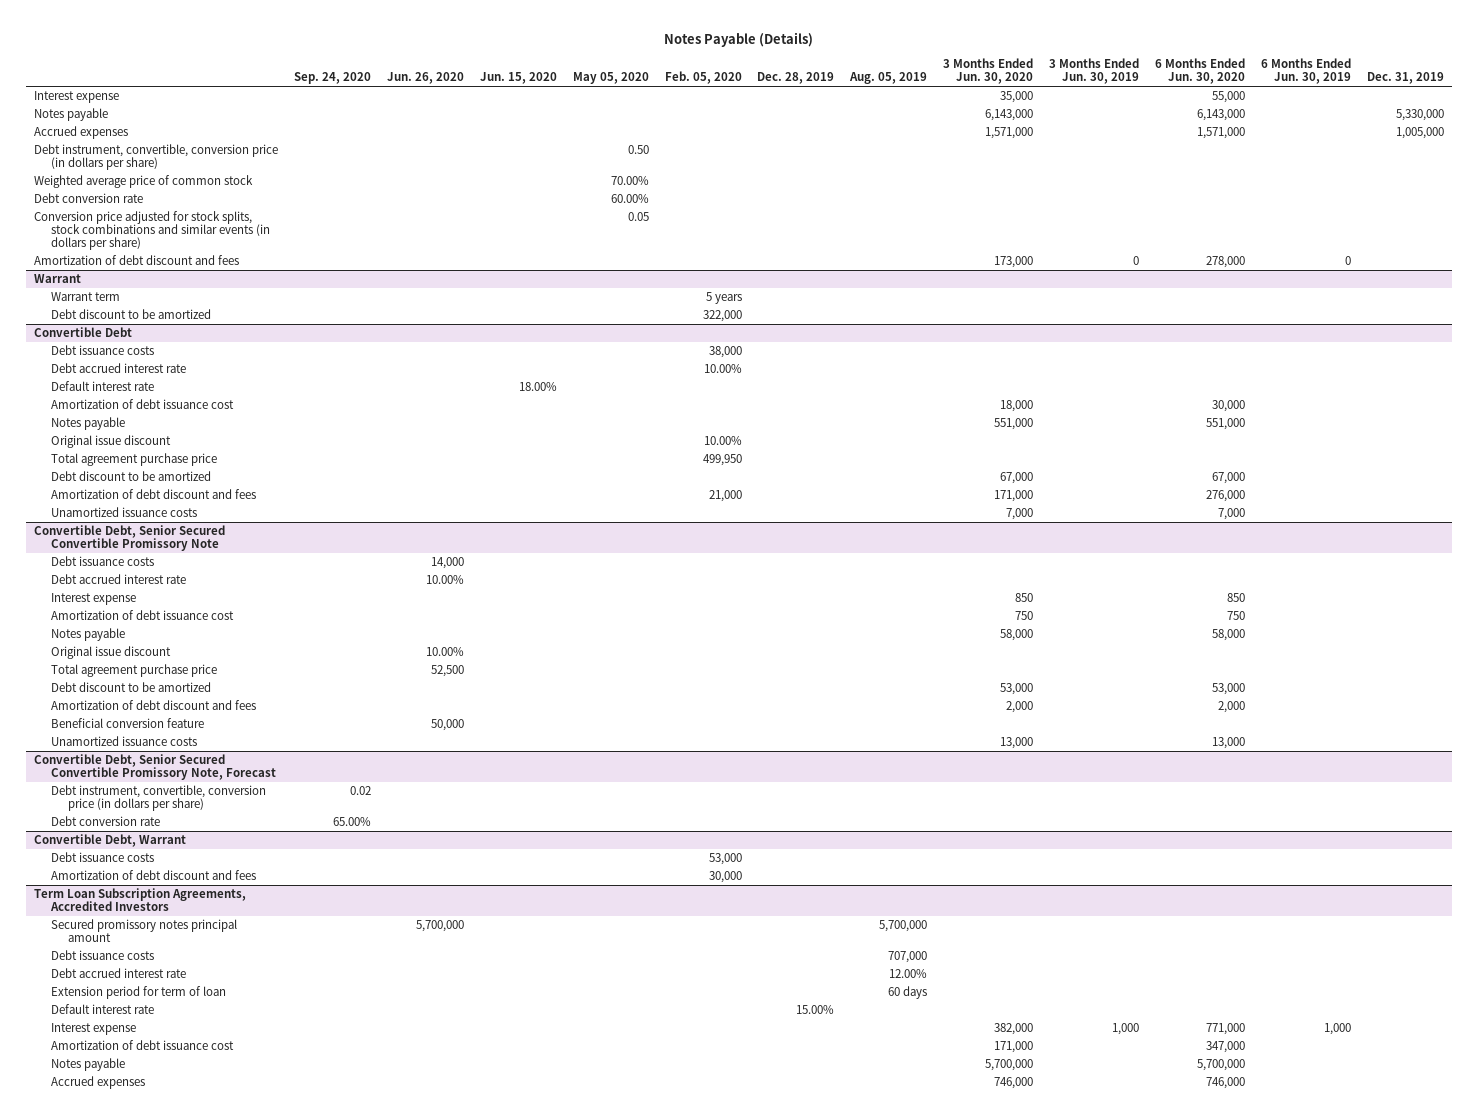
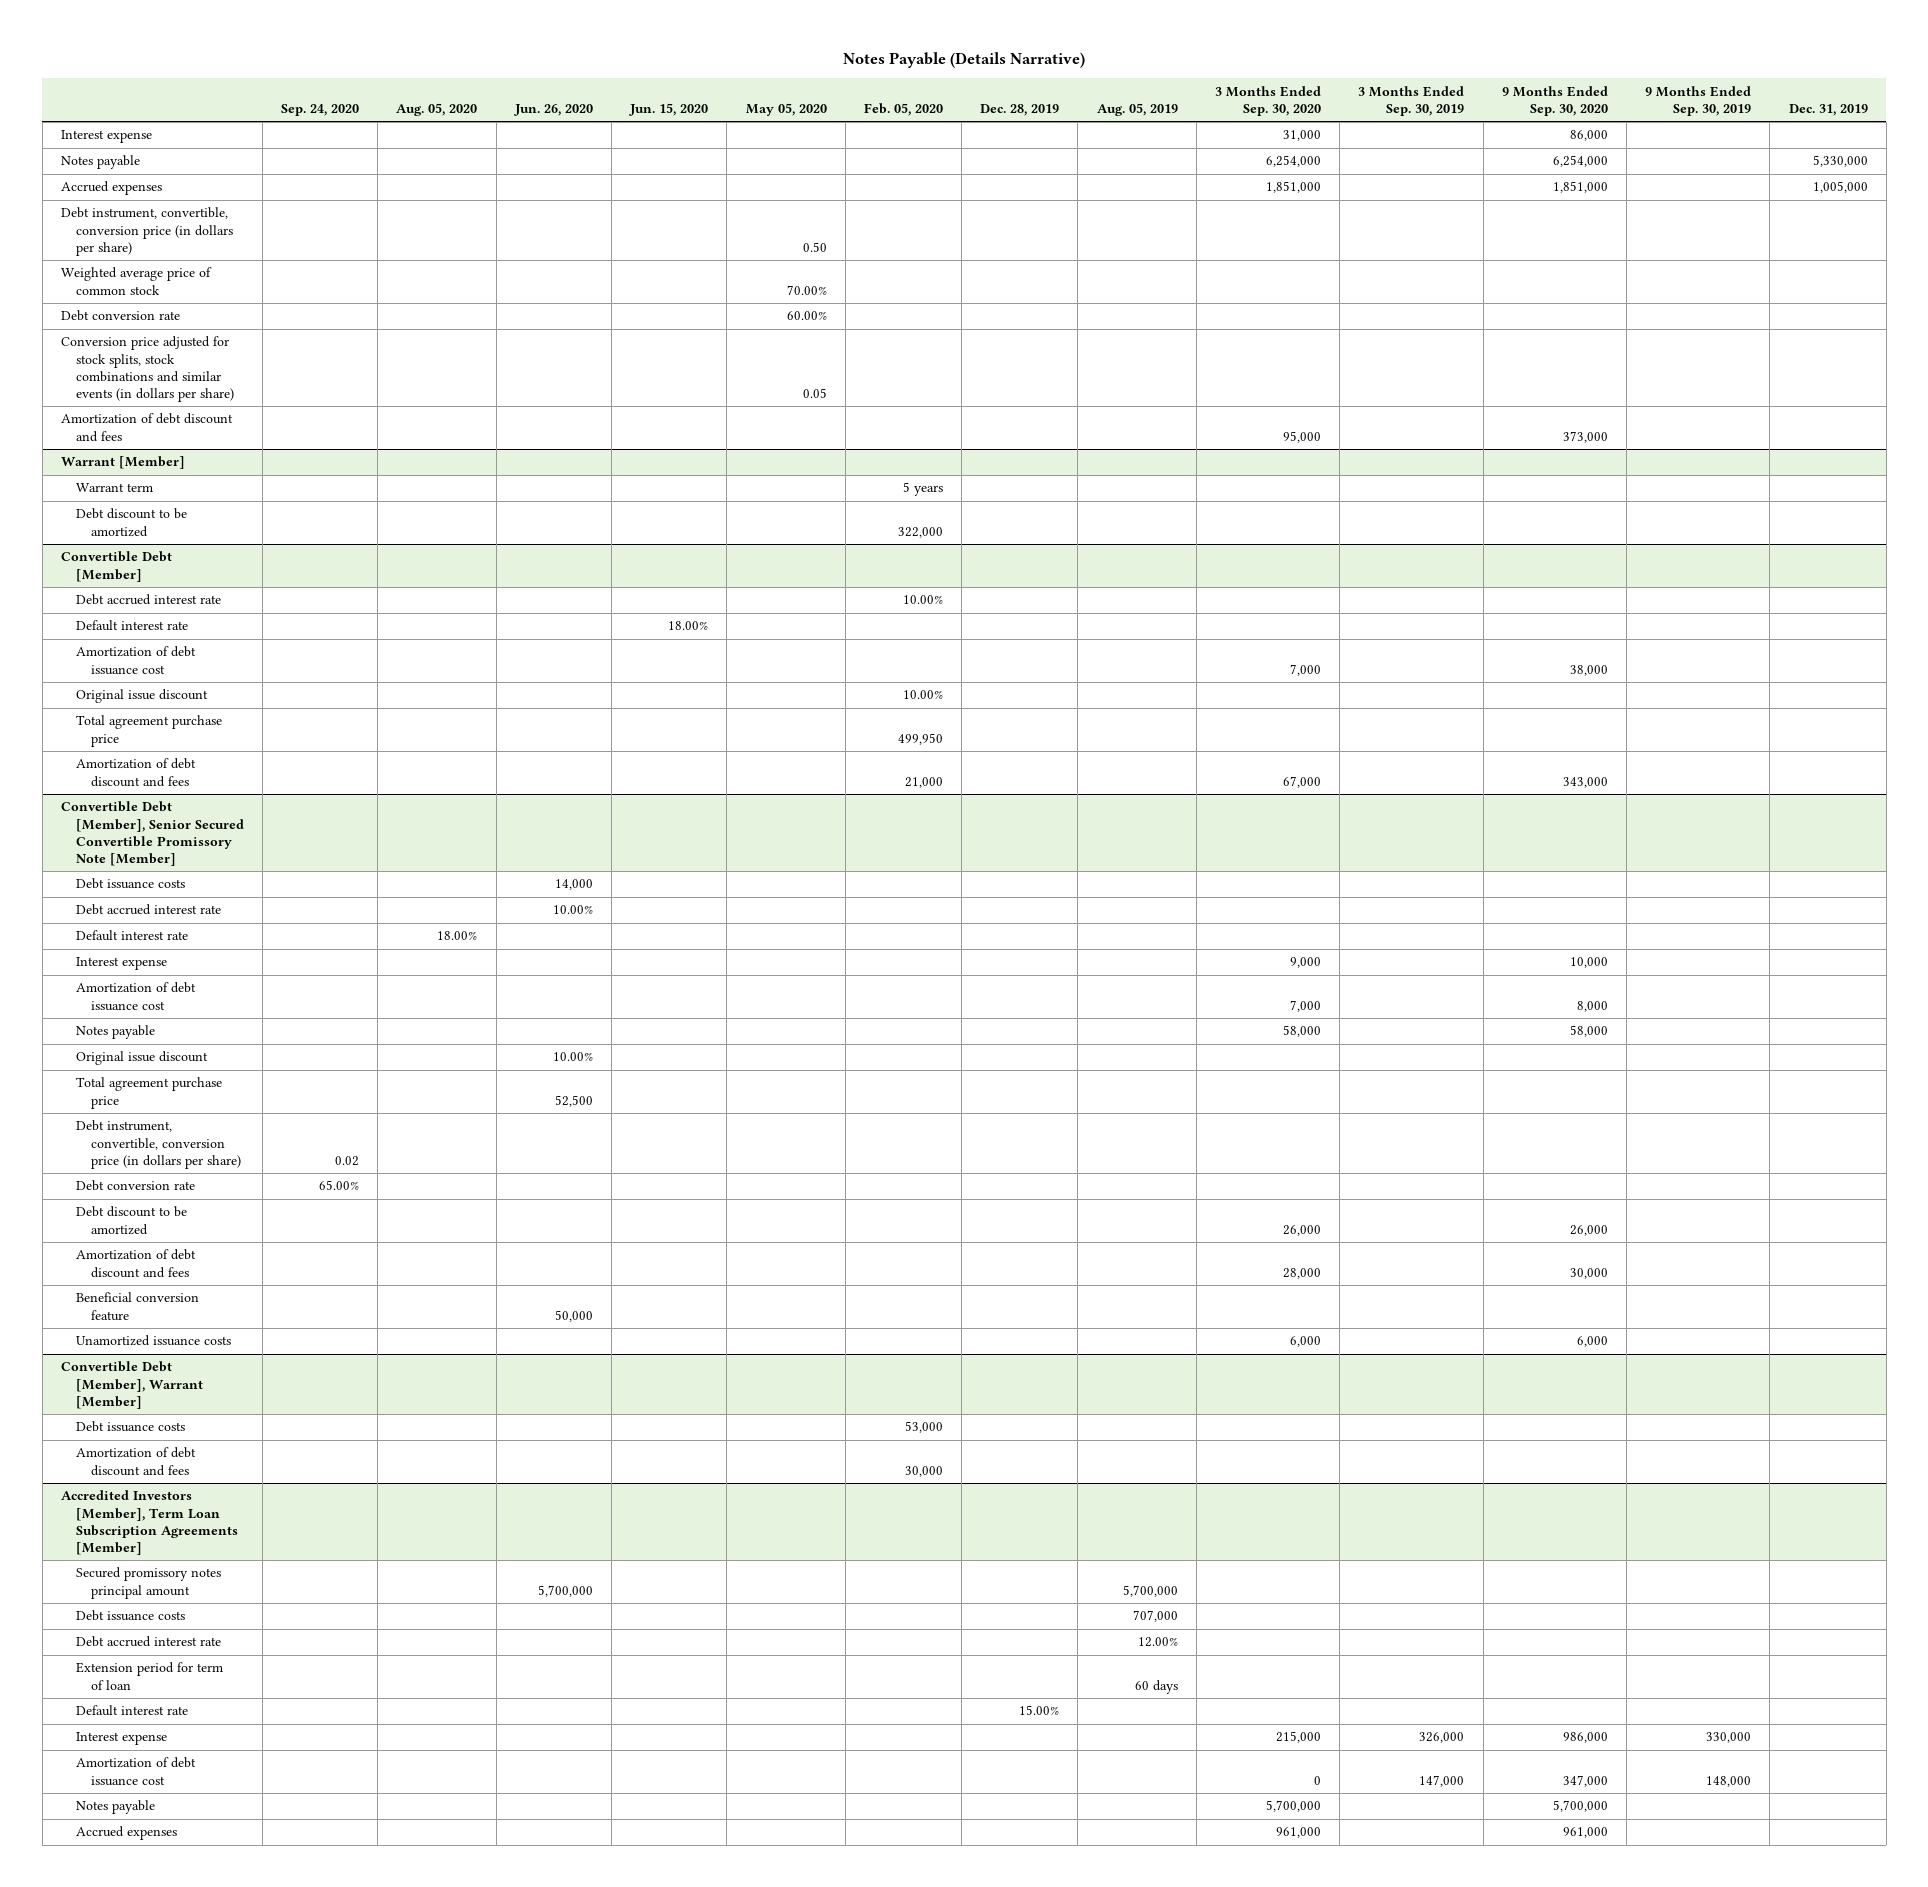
[663,31,813,47] Notes Payable (Details) -> [843,52,1086,69] Notes Payable (Details Narrative)
[943,58,1034,85] 3 Months Ended Jun. 30, 2020 -> none
[1049,58,1140,85] 3 Months Ended Jun. 30, 2019 -> none
[1155,58,1246,85] 6 Months Ended Jun. 30, 2020 -> none
[1260,58,1351,85] 6 Months Ended Jun. 30, 2019 -> none
none -> [396,102,478,116] Aug. 05, 2020
none -> [1215,85,1322,116] 3 Months Ended Sep. 30, 2020
none -> [1358,85,1465,116] 3 Months Ended Sep. 30, 2019
none -> [1501,85,1608,116] 9 Months Ended Sep. 30, 2020
none -> [1645,85,1752,116] 9 Months Ended Sep. 30, 2019
[34,274,82,284] Warrant -> [60,456,185,470] Warrant [Member]
[50,345,154,356] Debt issuance costs -> none
[34,327,133,338] Convertible Debt -> [60,551,172,582] Convertible Debt [Member]
[50,417,125,431] Notes payable -> none
[50,471,211,482] Debt discount to be amortized -> none
[50,507,197,518] Unamortized issuance costs -> none
[34,525,226,552] Convertible Debt, Senior Secured Convertible Promissory Note -> [60,801,244,866] Convertible Debt [Member], Senior Secured Convertible Promissory Note [Member]
none -> [75,930,188,942] Default interest rate
none -> [75,1120,241,1169] Debt instrument, convertible, conversion price (in dollars per share)
none -> [75,1180,195,1192] Debt conversion rate
[34,754,276,781] Convertible Debt, Senior Secured Convertible Promissory Note, Forecast -> none
[50,785,266,812] Debt instrument, convertible, conversion price (in dollars per share) -> none
[50,816,160,827] Debt conversion rate -> none
[34,834,187,848] Convertible Debt, Warrant -> [60,1361,203,1409] Convertible Debt [Member], Warrant [Member]
[34,888,247,912] Term Loan Subscription Agreements, Accredited Investors -> [60,1490,238,1555] Accredited Investors [Member], Term Loan Subscription Agreements [Member]

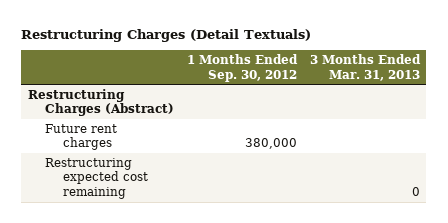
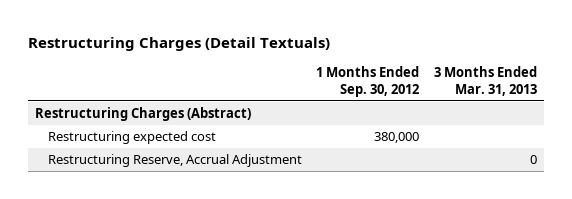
[45,124,118,151] Future rent charges -> [47,131,216,145] Restructuring expected cost
[45,158,149,199] Restructuring expected cost remaining -> [47,154,302,168] Restructuring Reserve, Accrual Adjustment

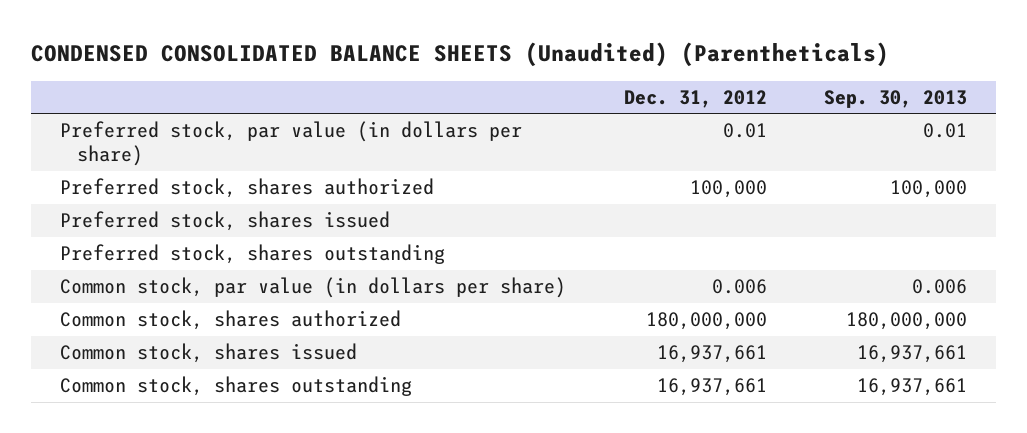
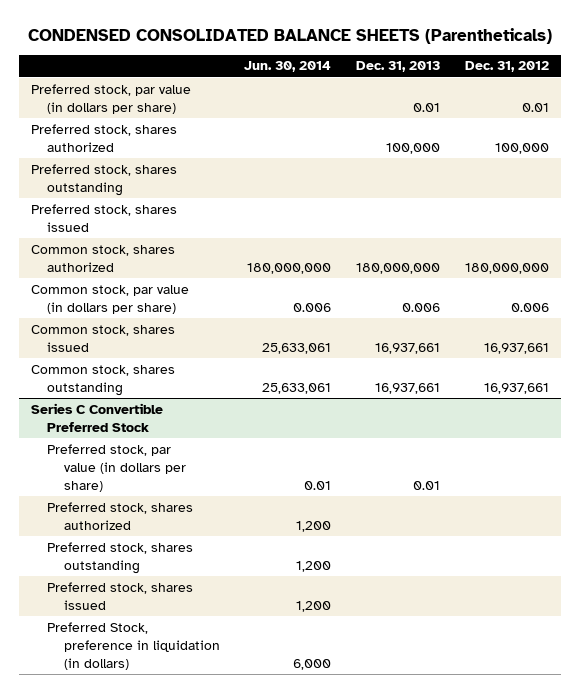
[31,42,890,68] CONDENSED CONSOLIDATED BALANCE SHEETS (Unaudited) (Parentheticals) -> [28,27,553,44] CONDENSED CONSOLIDATED BALANCE SHEETS (Parentheticals)
[824,89,968,108] Sep. 30, 2013 -> none
none -> [244,61,332,73] Jun. 30, 2014
none -> [356,61,441,73] Dec. 31, 2013
[60,211,391,232] Preferred stock, shares issued -> [31,203,178,233] Preferred stock, shares issued
[60,277,567,299] Common stock, par value (in dollars per share) -> [31,284,190,315] Common stock, par value (in dollars per share)
none -> [31,402,164,433] Series C Convertible Preferred Stock
none -> [47,443,186,493] Preferred stock, par value (in dollars per share)
none -> [47,501,194,531] Preferred stock, shares authorized
none -> [47,541,194,575] Preferred stock, shares outstanding
none -> [47,581,194,611] Preferred stock, shares issued
none -> [47,621,220,671] Preferred Stock, preference in liquidation (in dollars)

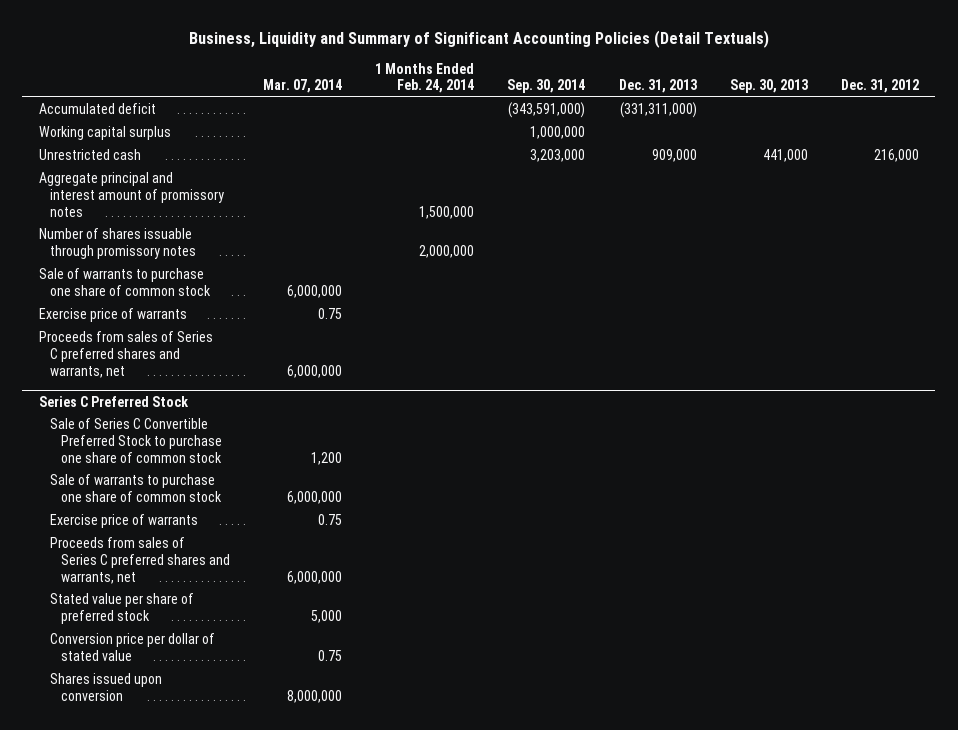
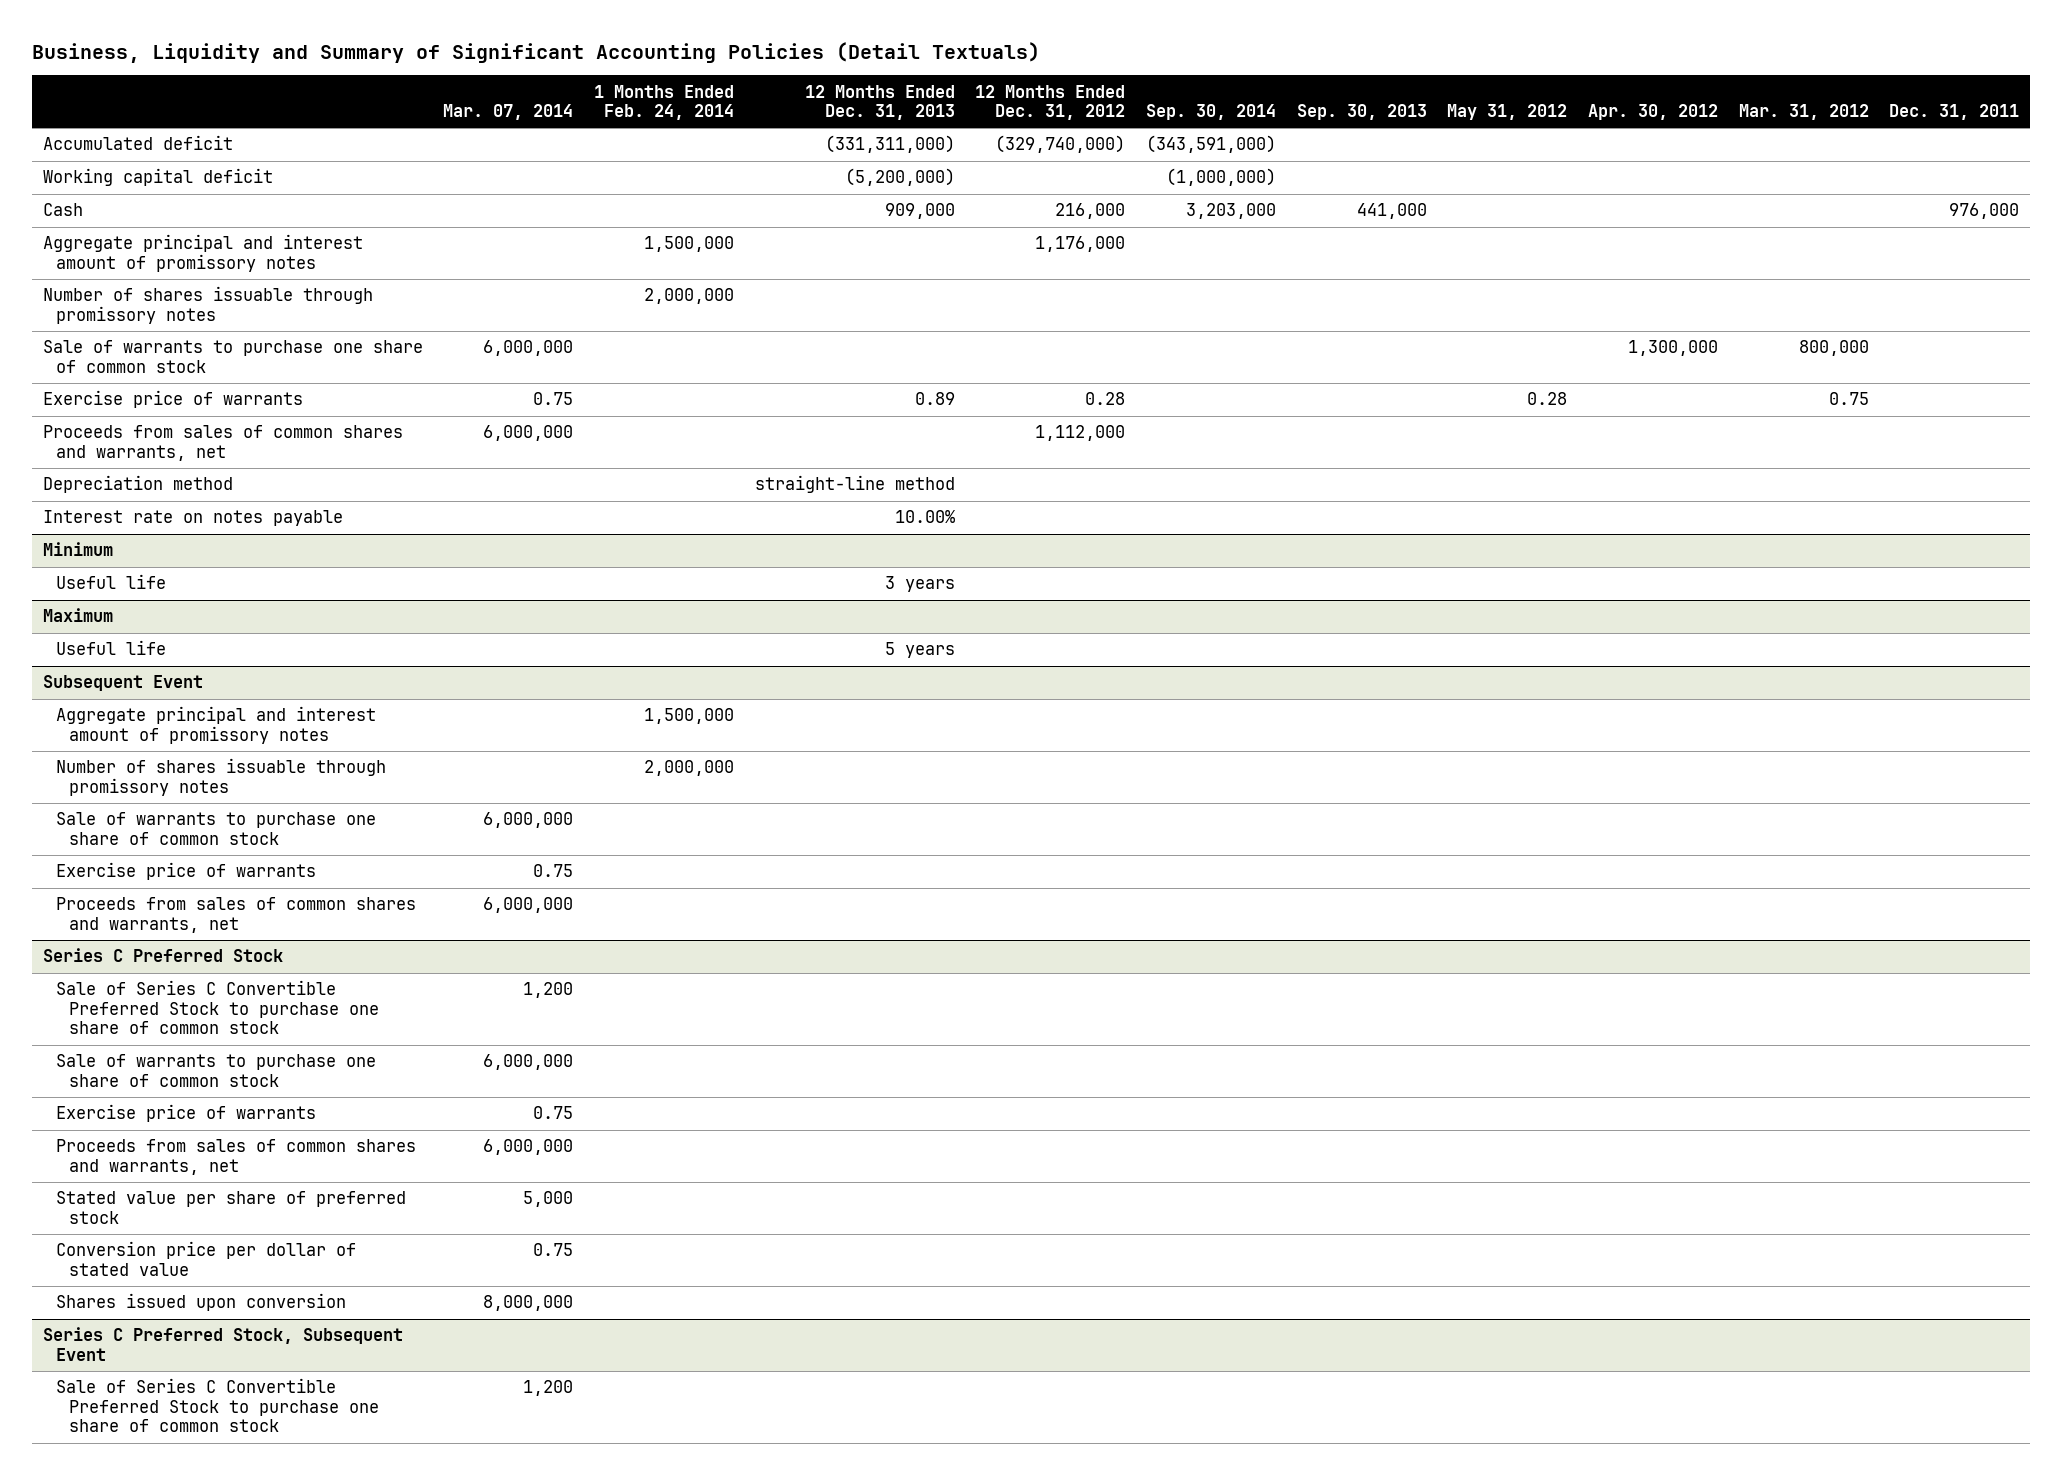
[618,79,697,94] Dec. 31, 2013 -> none
[840,79,919,94] Dec. 31, 2012 -> none
none -> [804,84,955,121] 12 Months Ended Dec. 31, 2013
none -> [975,84,1126,121] 12 Months Ended Dec. 31, 2012
none -> [1447,104,1568,121] May 31, 2012
none -> [1588,104,1719,121] Apr. 30, 2012
none -> [1738,104,1869,121] Mar. 31, 2012
none -> [1889,104,2020,121] Dec. 31, 2011
[38,126,171,141] Working capital surplus -> [42,168,273,187] Working capital deficit
[530,126,586,140] 1,000,000 -> [1166,168,1277,187] (1,000,000)
[38,149,141,161] Unrestricted cash -> [42,203,83,217] Cash
[38,331,213,379] Proceeds from sales of Series C preferred shares and warrants, net -> [42,425,403,461] Proceeds from sales of common shares and warrants, net
none -> [42,475,233,494] Depreciation method
none -> [42,510,343,527] Interest rate on notes payable
none -> [42,542,113,557] Minimum
none -> [55,574,166,590] Useful life
none -> [42,608,113,623] Maximum
none -> [55,640,166,656] Useful life
none -> [42,675,203,692] Subsequent Event
none -> [55,706,376,744] Aggregate principal and interest amount of promissory notes
none -> [55,758,386,796] Number of shares issuable through promissory notes
none -> [55,812,376,845] Sale of warrants to purchase one share of common stock
none -> [55,862,316,881] Exercise price of warrants
none -> [55,897,416,933] Proceeds from sales of common shares and warrants, net
[49,537,230,585] Proceeds from sales of Series C preferred shares and warrants, net -> [55,1139,416,1175] Proceeds from sales of common shares and warrants, net
none -> [42,1327,403,1361] Series C Preferred Stock, Subsequent Event
none -> [55,1378,379,1433] Sale of Series C Convertible Preferred Stock to purchase one share of common stock

